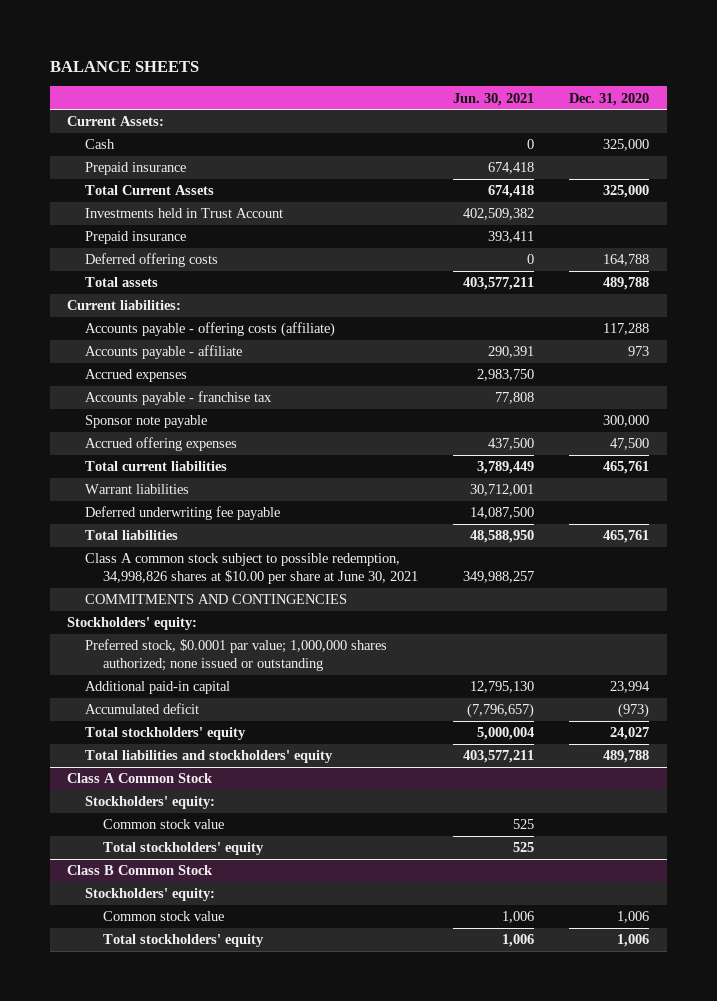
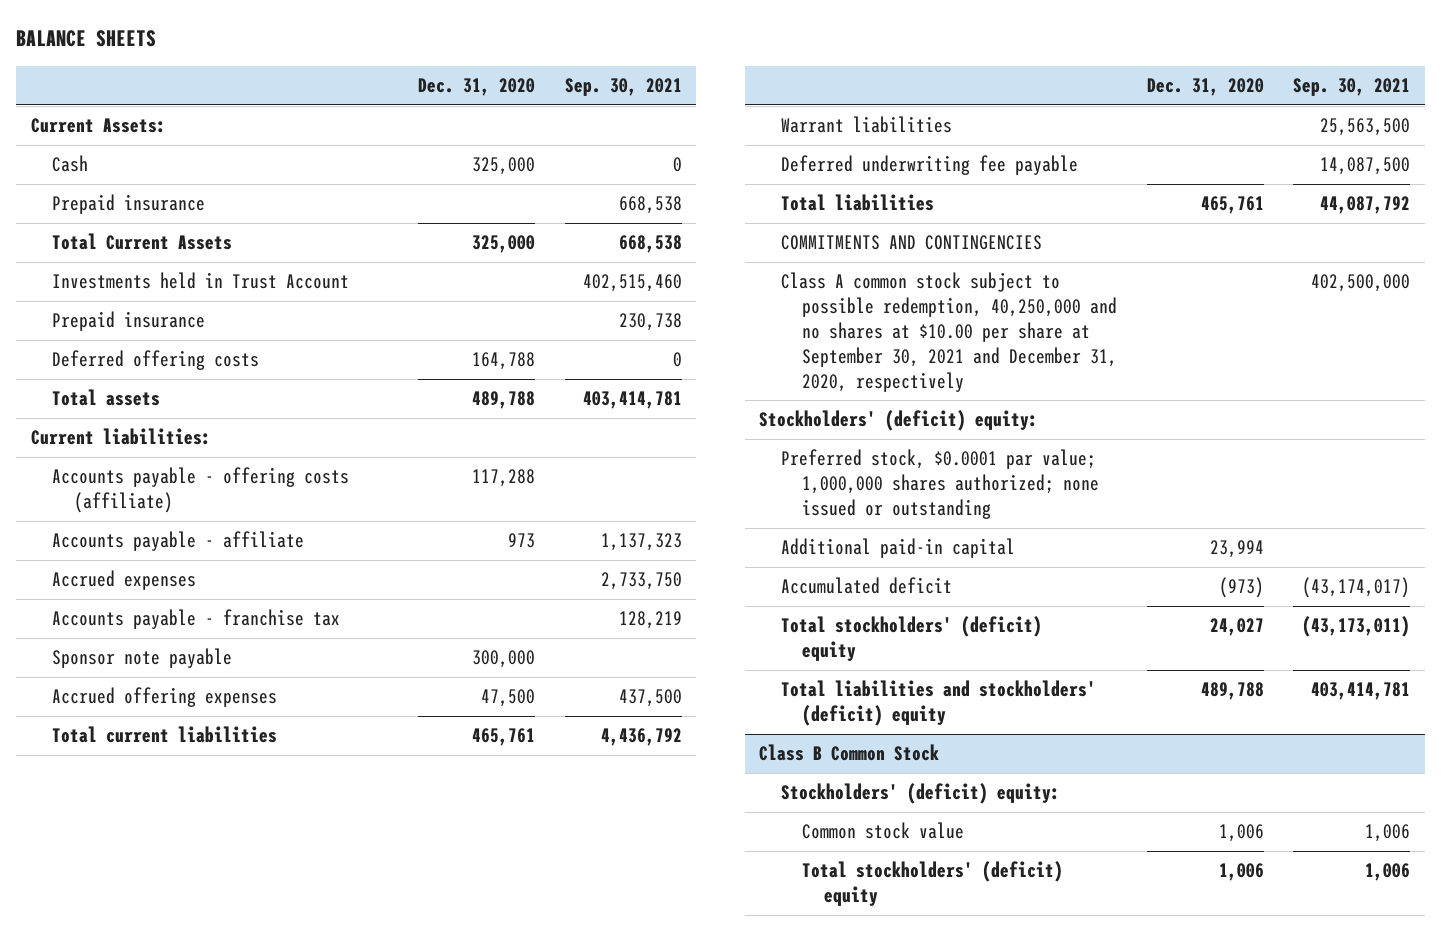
[452,92,534,106] Jun. 30, 2021 -> none
none -> [564,77,682,96] Sep. 30, 2021
[85,553,418,584] Class A common stock subject to possible redemption, 34,998,826 shares at $10.00 per share at June 30, 2021 -> none
none -> [780,272,1118,392] Class A common stock subject to possible redemption, 40,250,000 and no shares at $10.00 per share at September 30, 2021 and December 31, 2020, respectively
[67,617,198,631] Stockholders' equity: -> [759,410,1039,432] Stockholders' (deficit) equity:
[67,773,214,784] Class A Common Stock -> none
[85,796,216,810] Stockholders' equity: -> none
[102,819,224,830] Common stock value -> none
[102,842,264,856] Total stockholders' equity -> none
[85,727,247,741] Total stockholders' equity -> [780,616,1042,662] Total stockholders' (deficit) equity
[85,750,334,764] Total liabilities and stockholders' equity -> [780,680,1096,727] Total liabilities and stockholders' (deficit) equity
[85,888,216,902] Stockholders' equity: -> [780,783,1060,805] Stockholders' (deficit) equity:
[102,934,264,948] Total stockholders' equity -> [802,861,1064,907] Total stockholders' (deficit) equity

